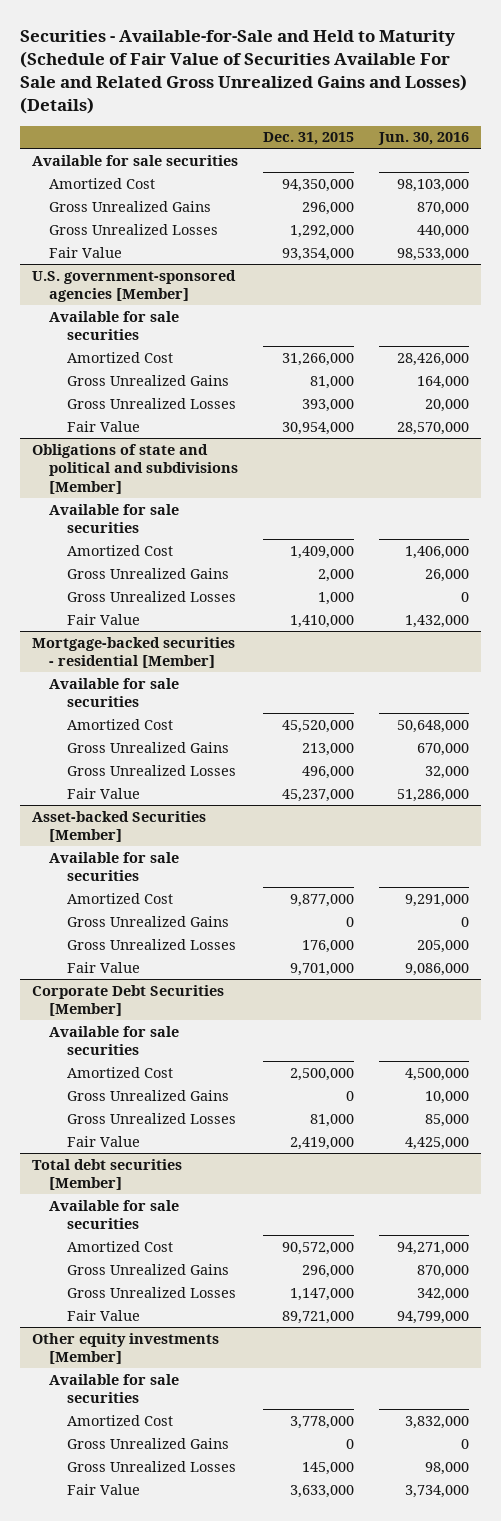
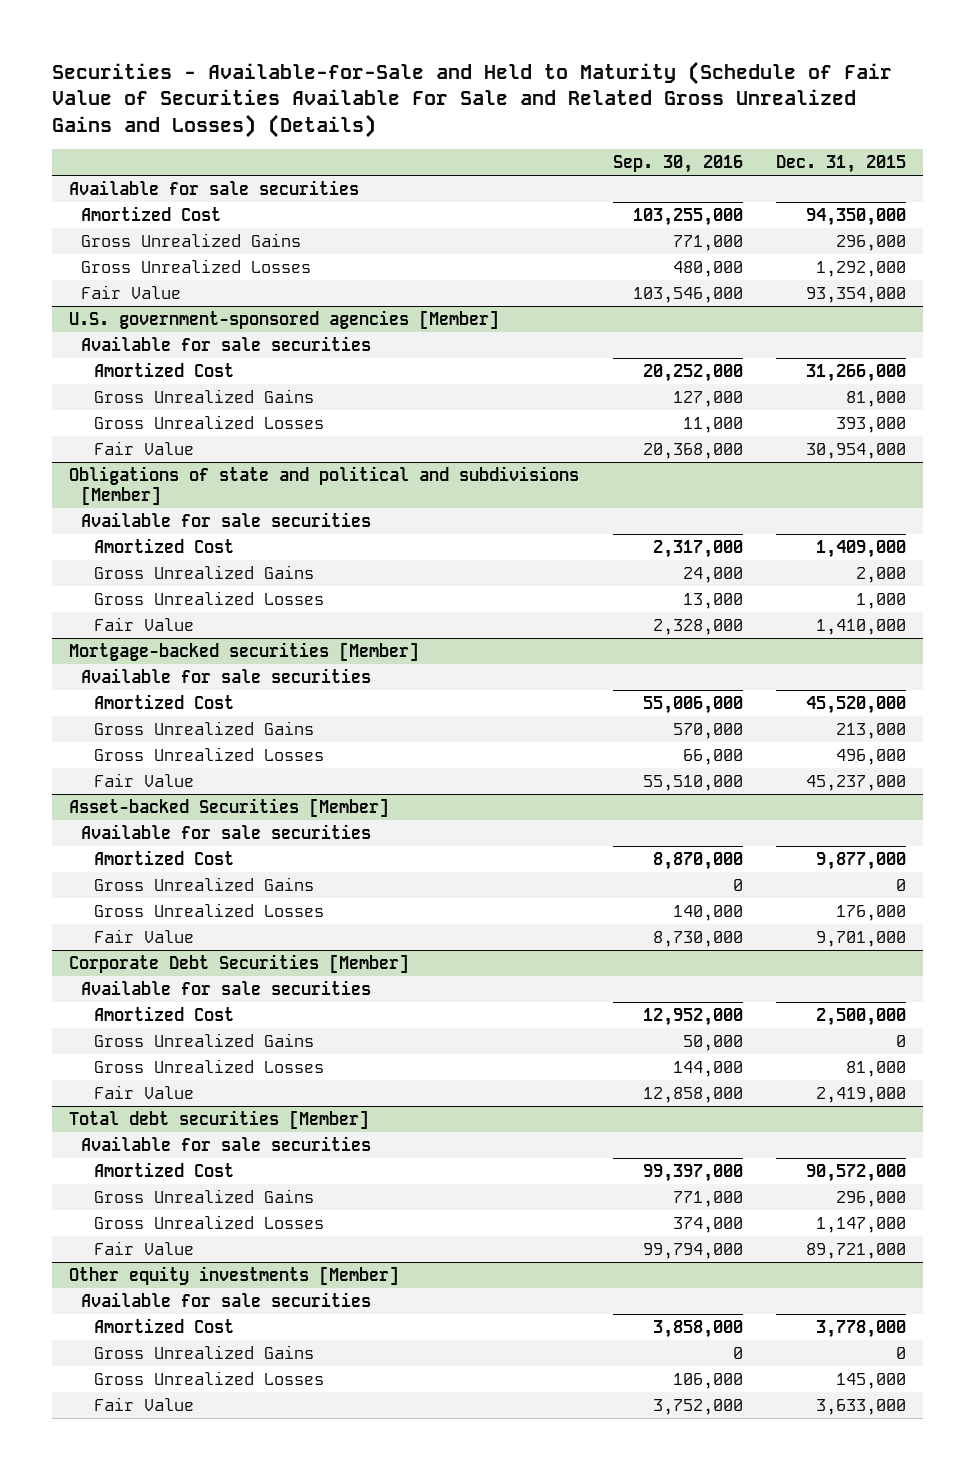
[377,132,469,146] Jun. 30, 2016 -> none
none -> [612,155,743,174] Sep. 30, 2016
[31,636,235,669] Mortgage-backed securities - residential [Member] -> [68,642,419,662] Mortgage-backed securities [Member]

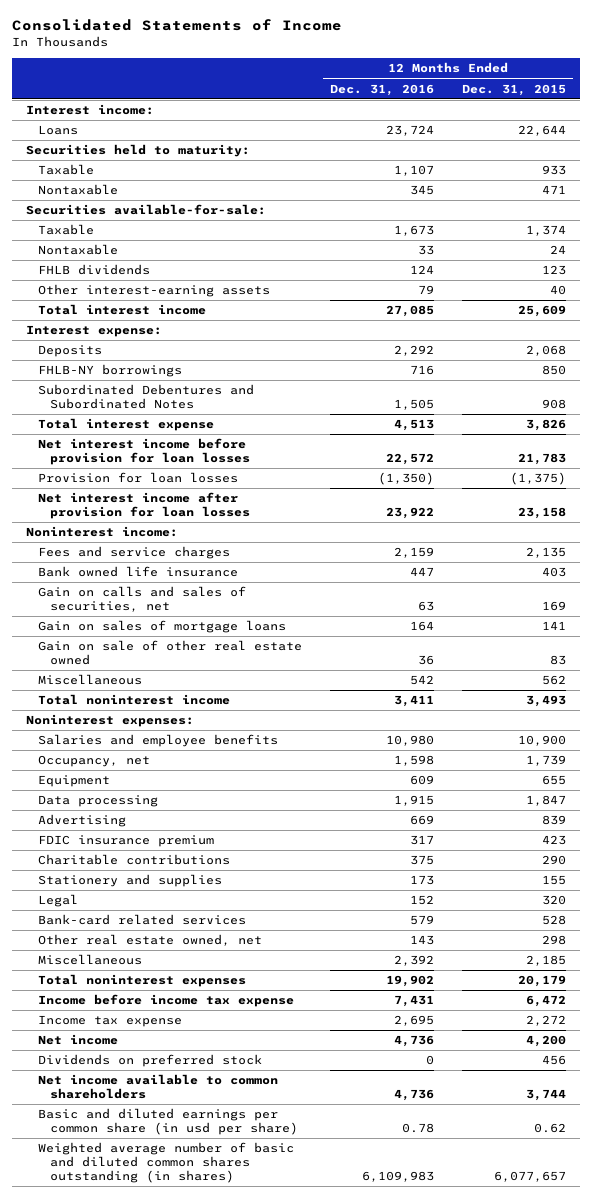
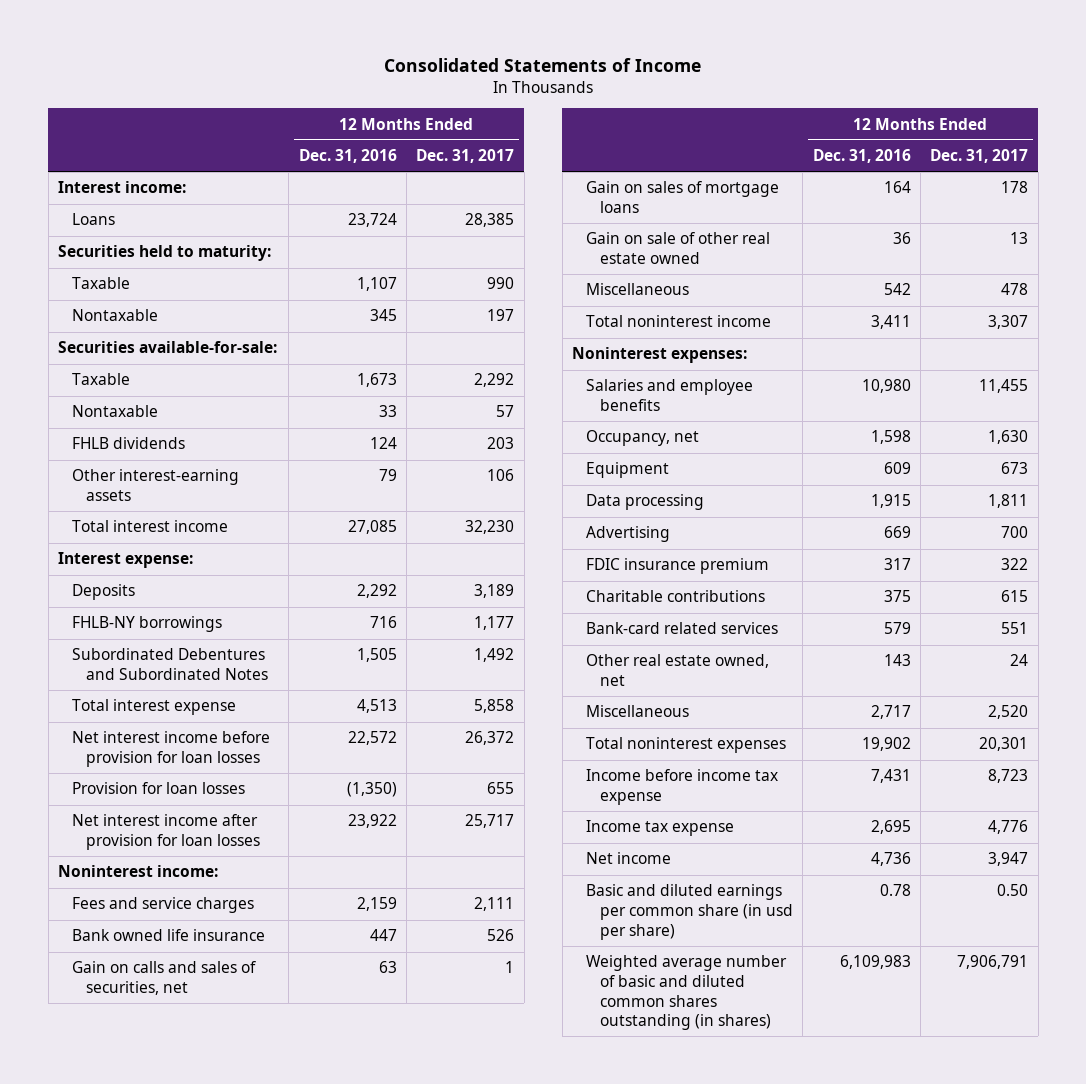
[461,83,566,96] Dec. 31, 2015 -> none
none -> [416,149,515,164] Dec. 31, 2017
[38,874,223,888] Stationery and supplies -> none
[38,894,79,908] Legal -> none
[394,955,435,967] 2,392 -> [870,705,911,720] 2,717
[38,1054,263,1068] Dividends on preferred stock -> none
[38,1074,279,1100] Net income available to common shareholders -> none

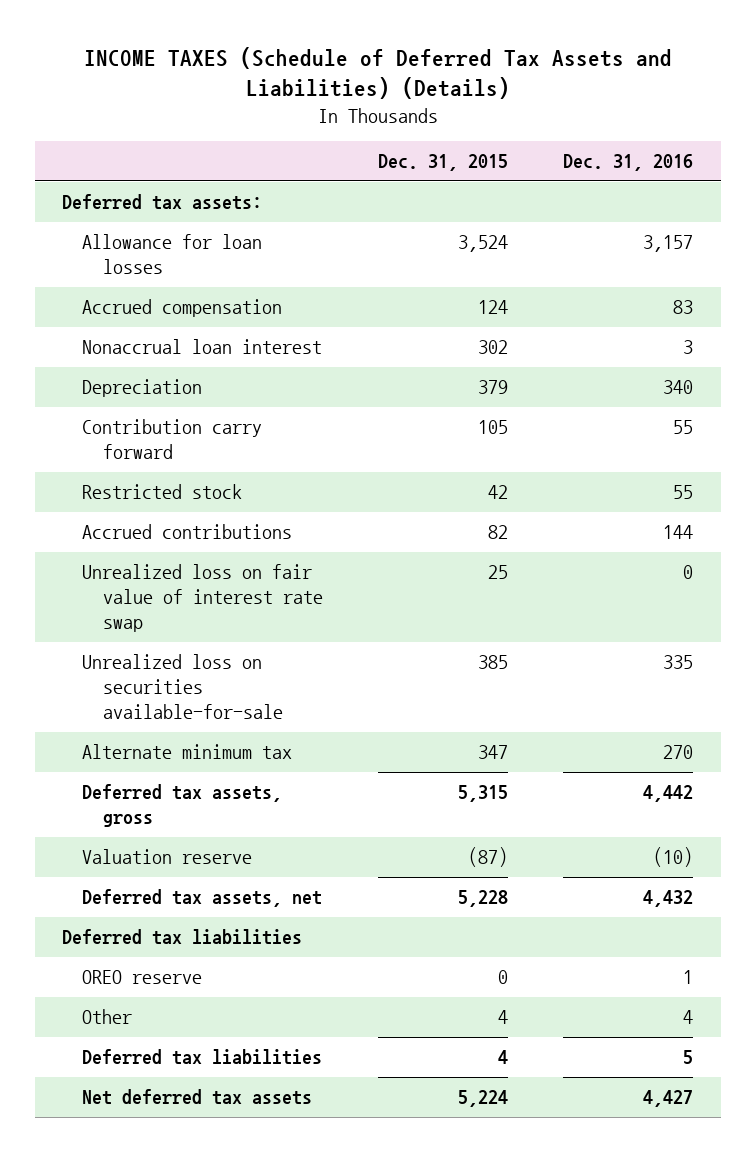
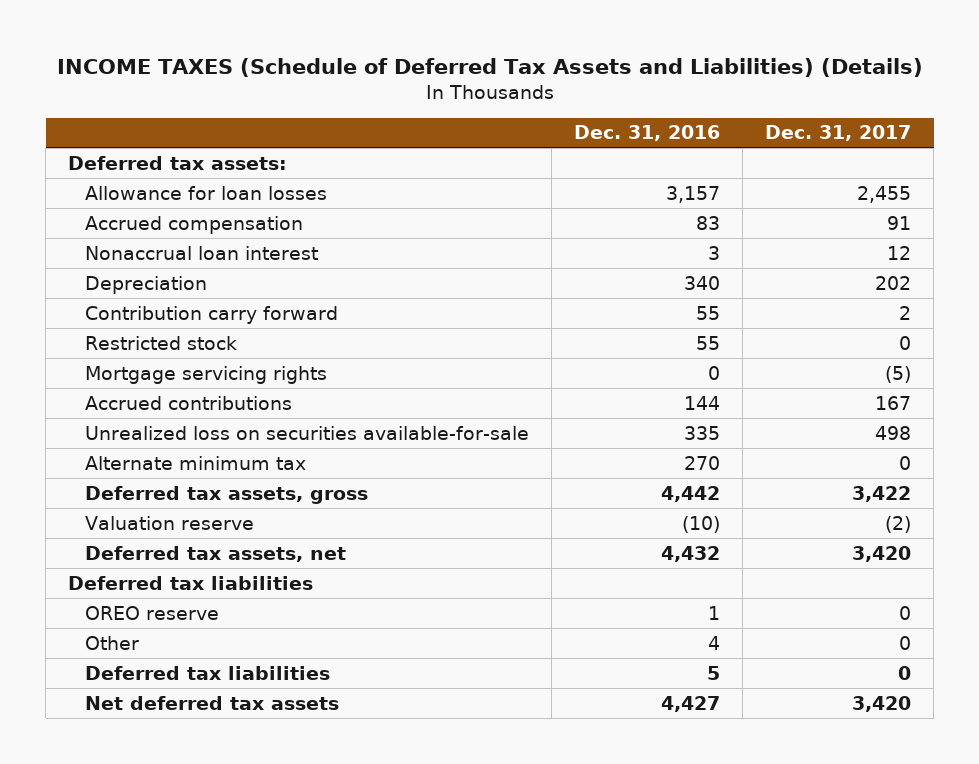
[378,154,509,172] Dec. 31, 2015 -> none
none -> [764,125,911,142] Dec. 31, 2017
none -> [84,365,327,384] Mortgage servicing rights
[82,564,323,633] Unrealized loss on fair value of interest rate swap -> none

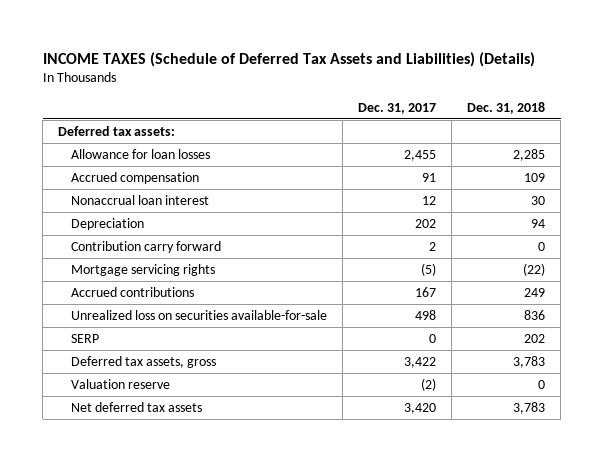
[573,125,720,142] Dec. 31, 2016 -> none
none -> [467,101,546,114] Dec. 31, 2018
[84,335,237,350] Restricted stock -> none
[84,455,306,470] Alternate minimum tax -> [70,334,99,344] SERP
[84,545,346,562] Deferred tax assets, net -> none
[68,575,314,590] Deferred tax liabilities -> none
[84,605,219,620] OREO reserve -> none
[84,635,139,650] Other -> none
[84,665,330,680] Deferred tax liabilities -> none

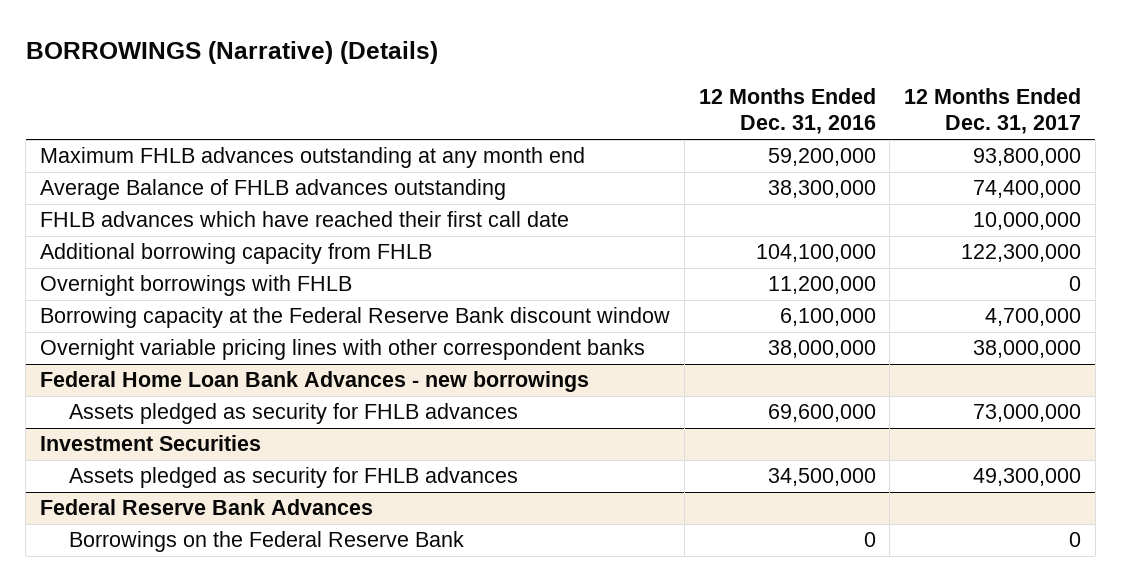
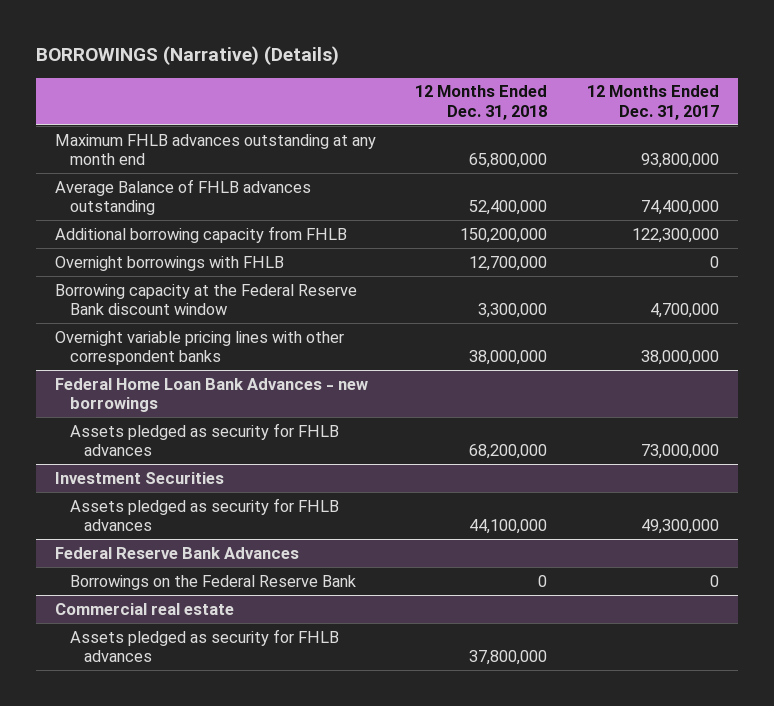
[698,88,876,135] 12 Months Ended Dec. 31, 2016 -> none
none -> [415,85,548,120] 12 Months Ended Dec. 31, 2018
[40,211,570,228] FHLB advances which have reached their first call date -> none
none -> [55,602,235,615] Commercial real estate
none -> [69,628,339,662] Assets pledged as security for FHLB advances

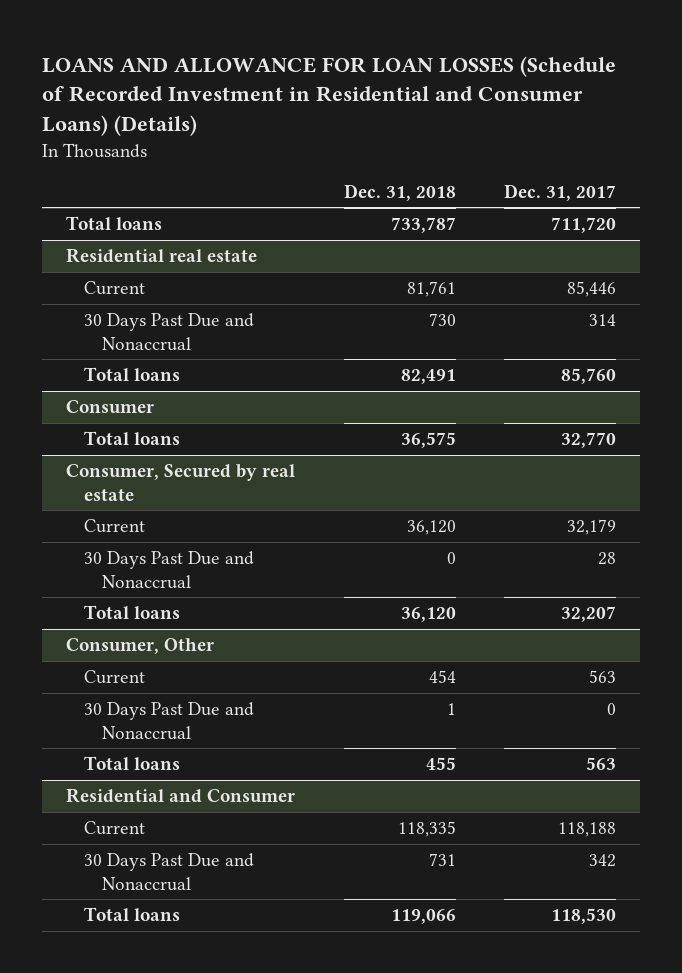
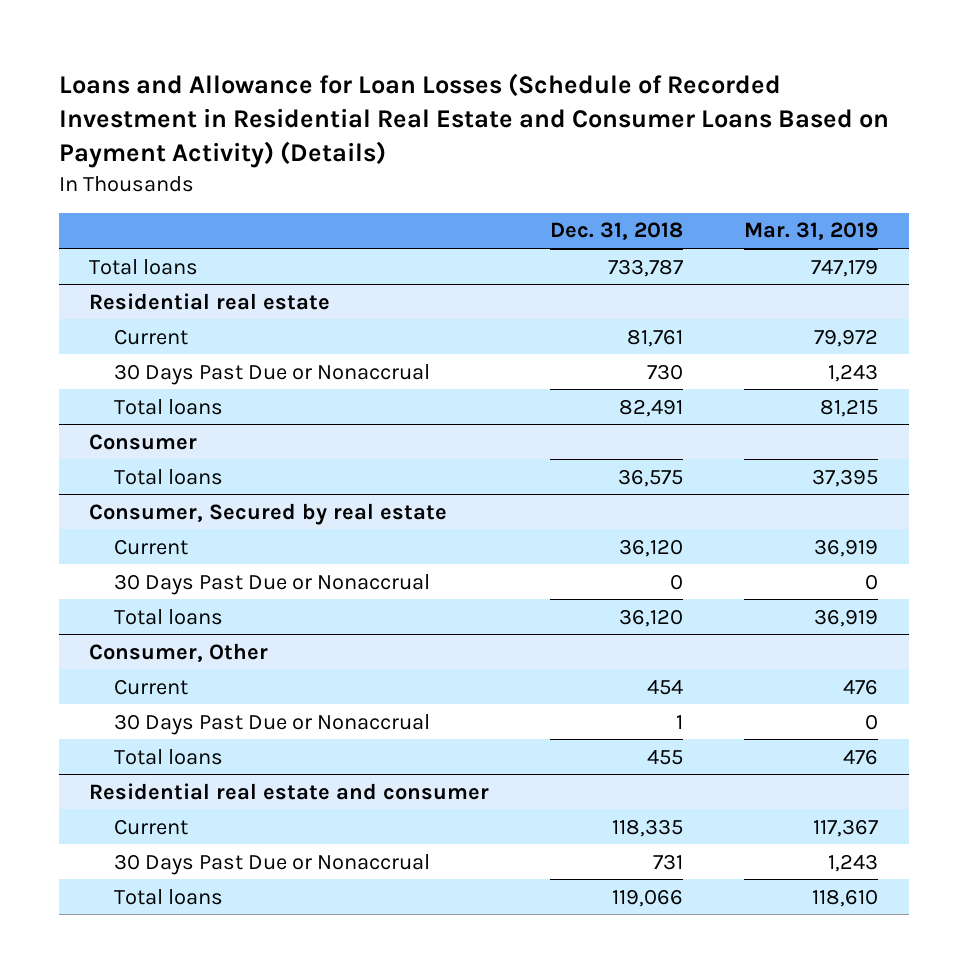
[42,55,617,136] LOANS AND ALLOWANCE FOR LOAN LOSSES (Schedule of Recorded Investment in Residential and Consumer Loans) (Details) -> [58,72,889,169] Loans and Allowance for Loan Losses (Schedule of Recorded Investment in Residential Real Estate and Consumer Loans Based on Payment Activity) (Details)
[503,183,616,201] Dec. 31, 2017 -> none
none -> [744,222,879,241] Mar. 31, 2019
[84,312,255,351] 30 Days Past Due and Nonaccrual -> [114,363,431,385] 30 Days Past Due or Nonaccrual
[84,550,255,589] 30 Days Past Due and Nonaccrual -> [114,573,431,595] 30 Days Past Due or Nonaccrual
[84,701,255,740] 30 Days Past Due and Nonaccrual -> [114,713,431,735] 30 Days Past Due or Nonaccrual
[66,787,296,803] Residential and Consumer -> [89,782,490,800] Residential real estate and consumer
[84,852,255,891] 30 Days Past Due and Nonaccrual -> [114,853,431,875] 30 Days Past Due or Nonaccrual

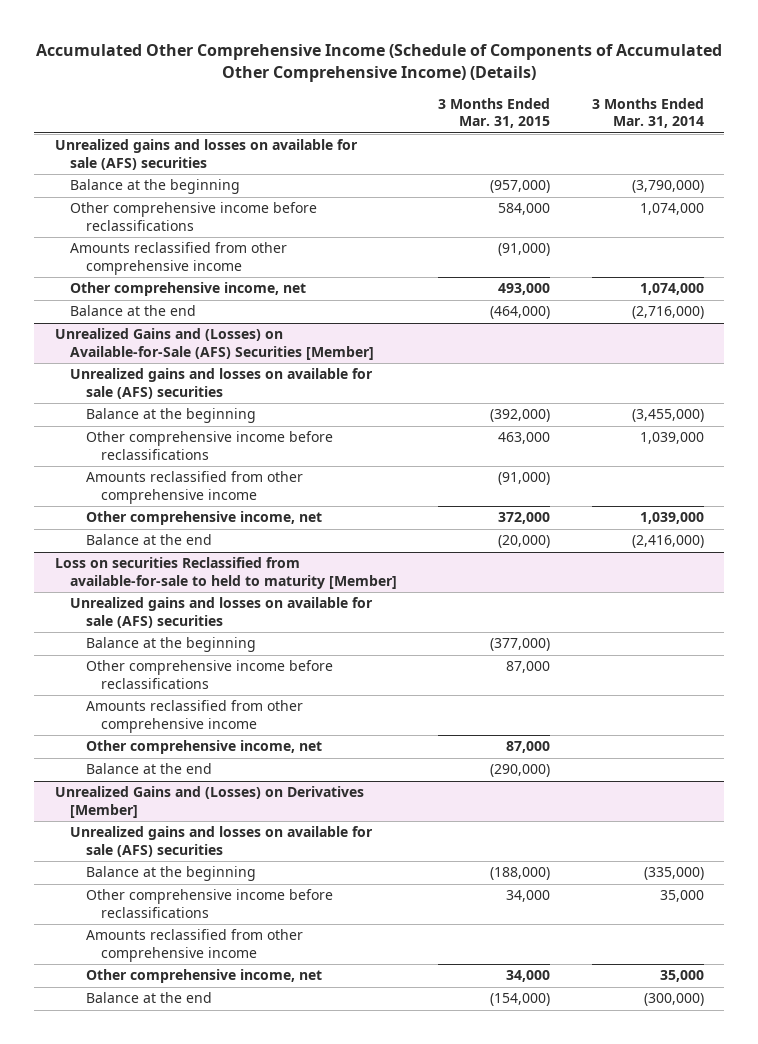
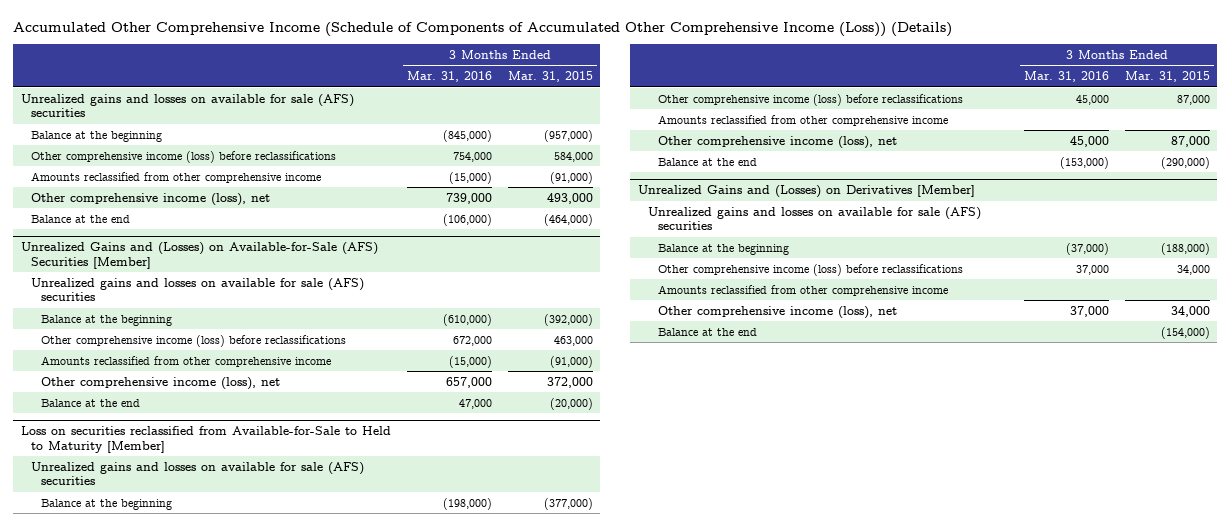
[36,44,723,83] Accumulated Other Comprehensive Income (Schedule of Components of Accumulated Other Comprehensive Income) (Details) -> [13,22,953,38] Accumulated Other Comprehensive Income (Schedule of Components of Accumulated Other Comprehensive Income (Loss)) (Details)
[591,97,704,129] 3 Months Ended Mar. 31, 2014 -> none
none -> [406,71,492,83] Mar. 31, 2016
[70,202,318,231] Other comprehensive income before reclassifications -> [30,150,336,163] Other comprehensive income (loss) before reclassifications
[70,282,307,297] Other comprehensive income, net -> [30,192,270,206] Other comprehensive income (loss), net
[85,431,333,460] Other comprehensive income before reclassifications -> [40,334,346,347] Other comprehensive income (loss) before reclassifications
[85,511,322,526] Other comprehensive income, net -> [40,376,280,390] Other comprehensive income (loss), net
[54,557,398,589] Loss on securities Reclassified from available-for-sale to held to maturity [Member] -> [21,426,392,453] Loss on securities reclassified from Available-for-Sale to Held to Maturity [Member]
[85,660,333,689] Other comprehensive income before reclassifications -> [657,93,963,106] Other comprehensive income (loss) before reclassifications
[85,740,322,755] Other comprehensive income, net -> [657,135,897,149] Other comprehensive income (loss), net
[85,889,333,918] Other comprehensive income before reclassifications -> [657,263,963,276] Other comprehensive income (loss) before reclassifications
[85,969,322,984] Other comprehensive income, net -> [657,305,897,319] Other comprehensive income (loss), net

